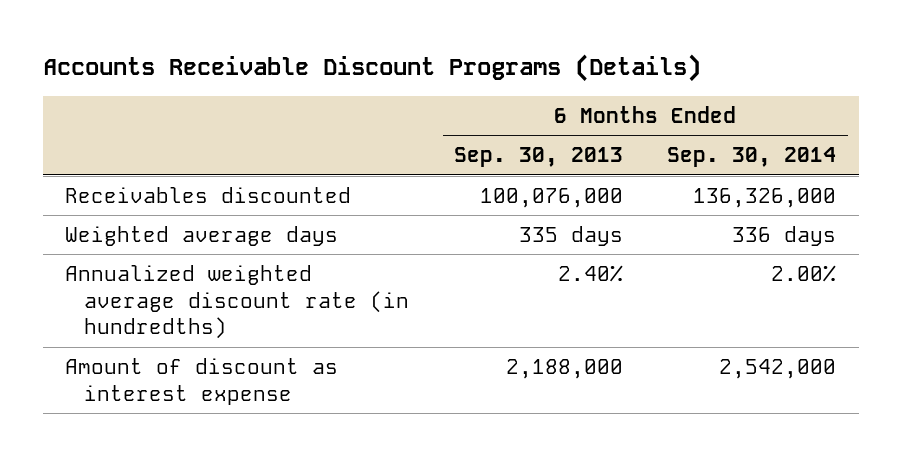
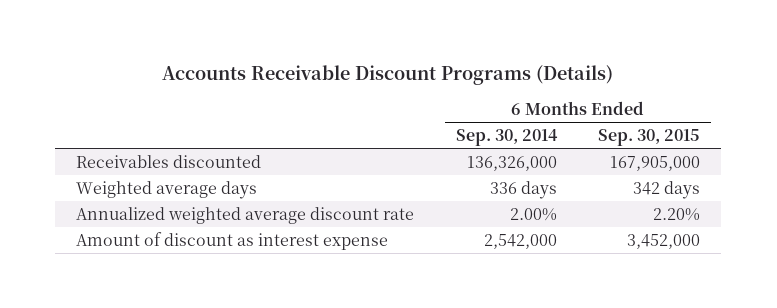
[453,147,623,168] Sep. 30, 2013 -> none
none -> [598,128,701,146] Sep. 30, 2015
[64,264,410,340] Annualized weighted average discount rate (in hundredths) -> [76,206,415,224] Annualized weighted average discount rate

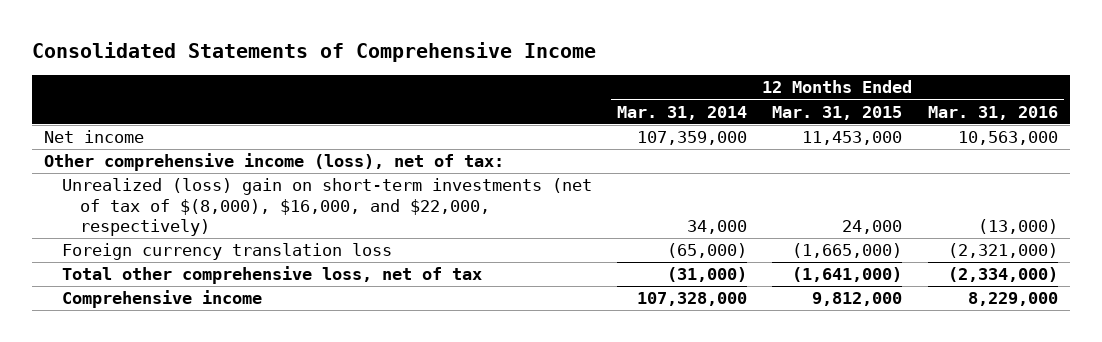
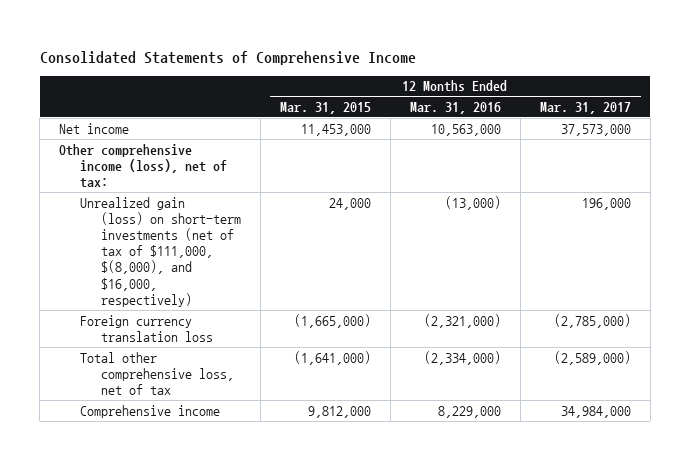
[617,105,748,120] Mar. 31, 2014 -> none
none -> [539,102,631,115] Mar. 31, 2017
[62,178,593,236] Unrealized (loss) gain on short-term investments (net of tax of $(8,000), $16,000, and $22,000, respectively) -> [80,196,242,307] Unrealized gain (loss) on short-term investments (net of tax of $111,000, $(8,000), and $16,000, respectively)

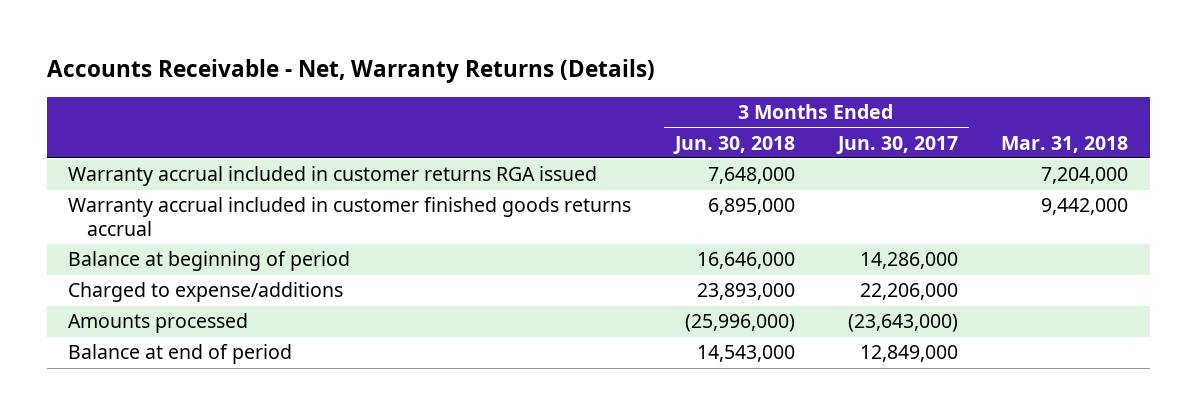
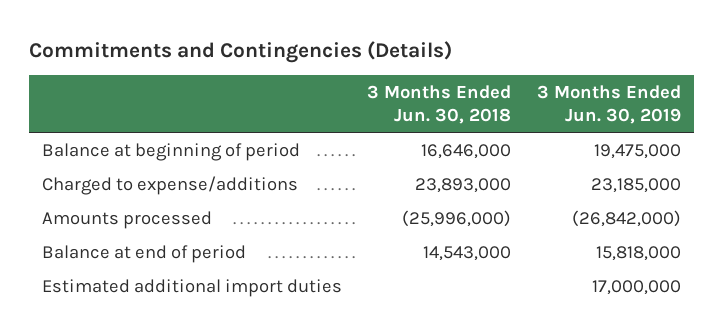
[46,59,655,84] Accounts Receivable - Net, Warranty Returns (Details) -> [28,41,452,64] Commitments and Contingencies (Details)
[835,135,958,154] Jun. 30, 2017 -> none
[1000,135,1128,153] Mar. 31, 2018 -> none
none -> [537,85,682,125] 3 Months Ended Jun. 30, 2019
[68,166,598,187] Warranty accrual included in customer returns RGA issued -> none
[68,197,632,237] Warranty accrual included in customer finished goods returns accrual -> none
none -> [41,278,342,297] Estimated additional import duties

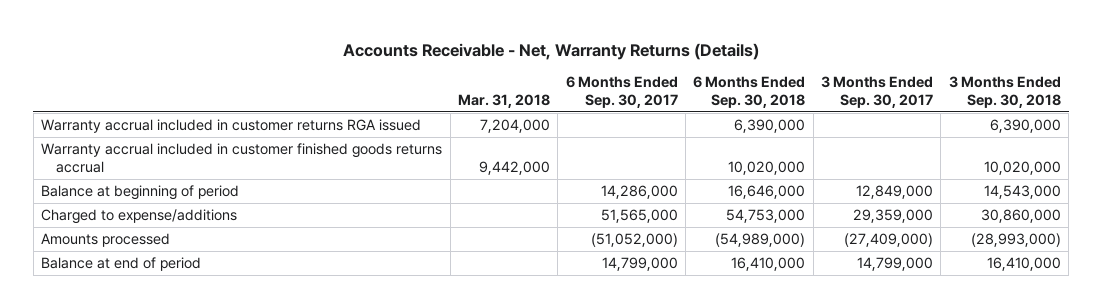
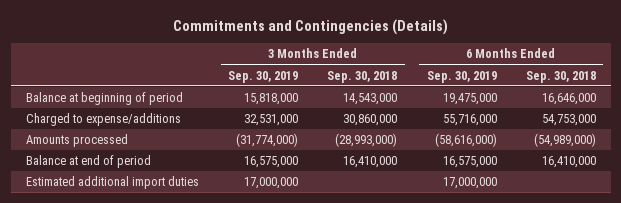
[343,42,760,60] Accounts Receivable - Net, Warranty Returns (Details) -> [172,18,448,35] Commitments and Contingencies (Details)
[457,93,550,108] Mar. 31, 2018 -> none
[565,76,678,108] 6 Months Ended Sep. 30, 2017 -> none
[821,76,934,108] 3 Months Ended Sep. 30, 2017 -> none
none -> [227,70,298,83] Sep. 30, 2019
none -> [426,70,497,83] Sep. 30, 2019
[41,119,422,134] Warranty accrual included in customer returns RGA issued -> none
[41,143,443,173] Warranty accrual included in customer finished goods returns accrual -> none
none -> [25,176,199,190] Estimated additional import duties

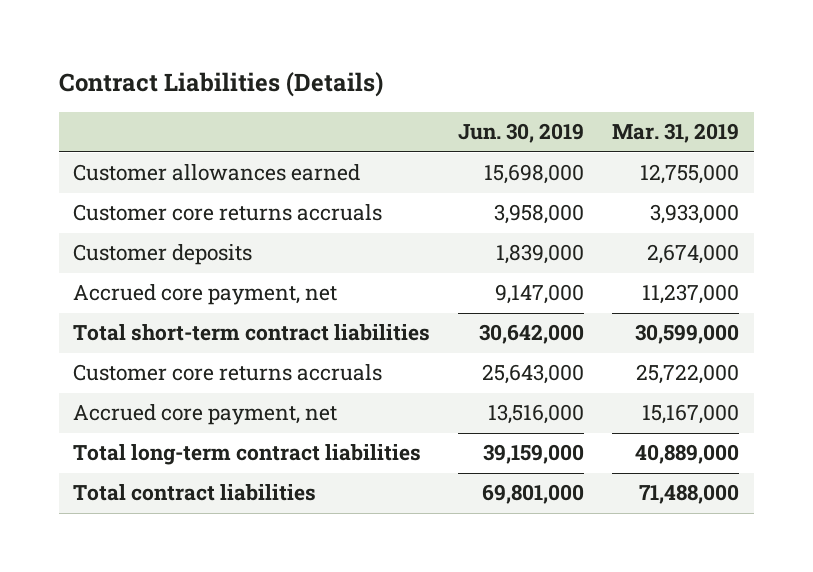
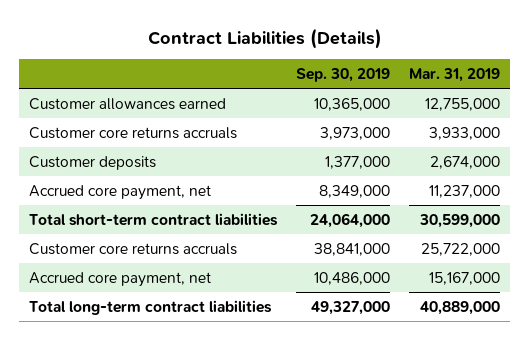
[458,123,585,144] Jun. 30, 2019 -> none
none -> [296,68,391,83] Sep. 30, 2019
[73,484,317,502] Total contract liabilities -> none

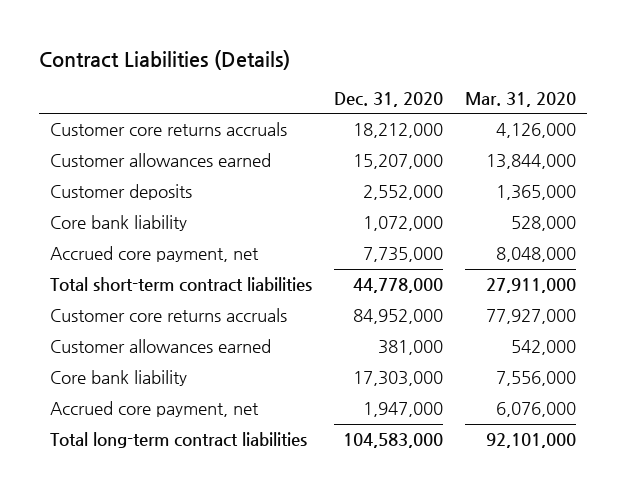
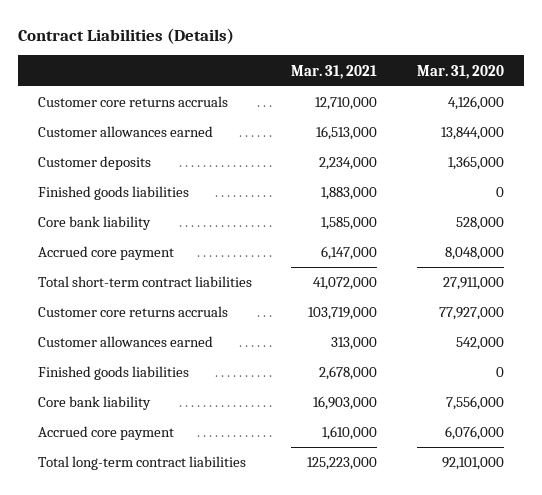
[334,91,444,107] Dec. 31, 2020 -> none
none -> [291,64,378,79] Mar. 31, 2021
none -> [37,186,189,201] Finished goods liabilities
[50,246,260,263] Accrued core payment, net -> [37,246,174,261] Accrued core payment
none -> [37,366,189,381] Finished goods liabilities
[50,401,260,418] Accrued core payment, net -> [37,426,174,441] Accrued core payment

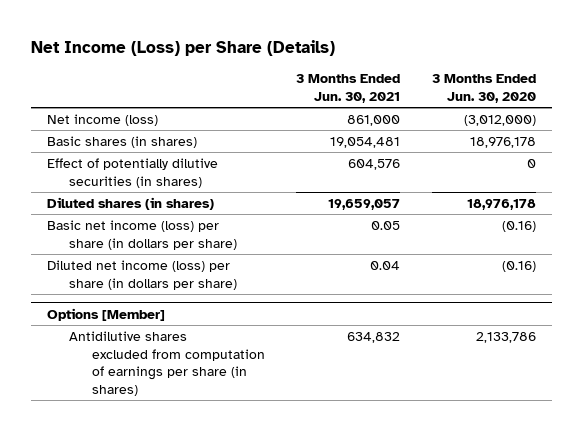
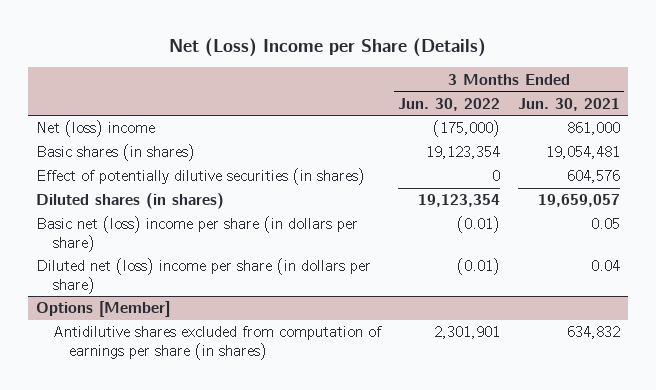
[31,40,336,57] Net Income (Loss) per Share (Details) -> [168,37,486,57] Net (Loss) Income per Share (Details)
[431,74,536,104] 3 Months Ended Jun. 30, 2020 -> none
none -> [398,97,501,111] Jun. 30, 2022
[46,113,158,126] Net income (loss) -> [36,120,156,138] Net (loss) income
[46,219,238,250] Basic net income (loss) per share (in dollars per share) -> [36,216,359,252] Basic net (loss) income per share (in dollars per share)
[46,259,238,290] Diluted net income (loss) per share (in dollars per share) -> [36,258,372,294] Diluted net (loss) income per share (in dollars per share)

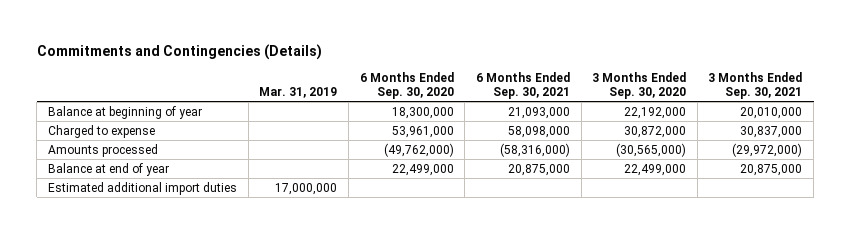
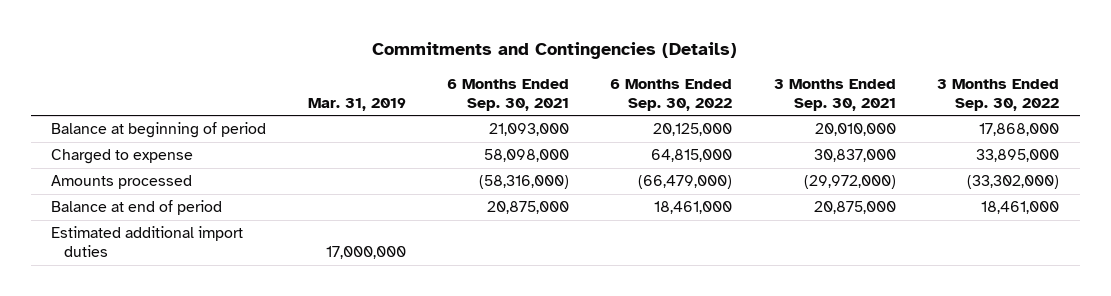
[359,71,454,100] 6 Months Ended Sep. 30, 2020 -> none
[592,71,687,100] 3 Months Ended Sep. 30, 2020 -> none
none -> [610,79,733,111] 6 Months Ended Sep. 30, 2022
none -> [937,79,1060,111] 3 Months Ended Sep. 30, 2022
[48,105,203,119] Balance at beginning of year -> [51,122,267,139] Balance at beginning of period
[48,162,170,176] Balance at end of year -> [51,200,223,216] Balance at end of period

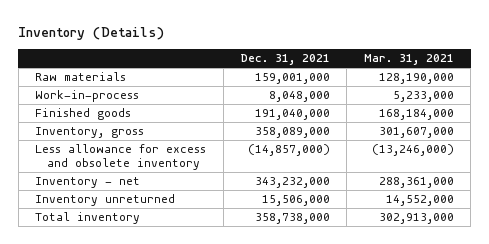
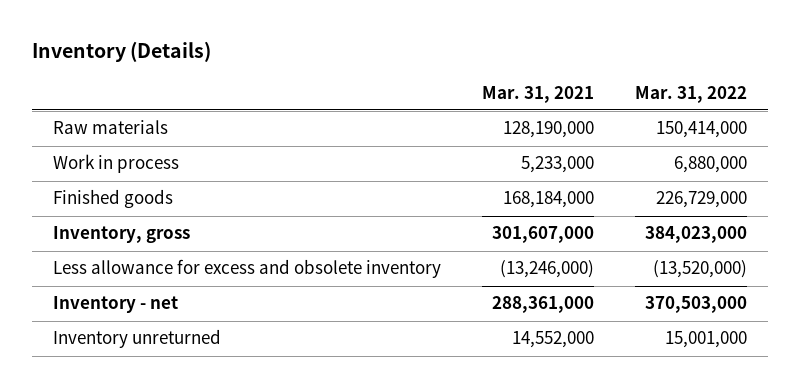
[240,54,330,66] Dec. 31, 2021 -> none
none -> [635,85,748,103] Mar. 31, 2022
[35,90,140,103] Work-in-process -> [52,154,179,174] Work in process
[35,212,141,225] Total inventory -> none

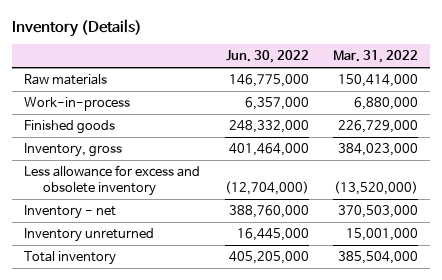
[482,85,595,103] Mar. 31, 2021 -> none
none -> [225,50,309,64] Jun. 30, 2022
[52,154,179,174] Work in process -> [24,96,131,111] Work-in-process
none -> [24,250,117,265] Total inventory

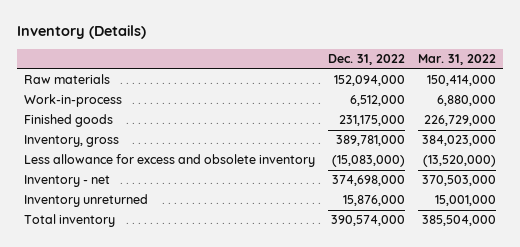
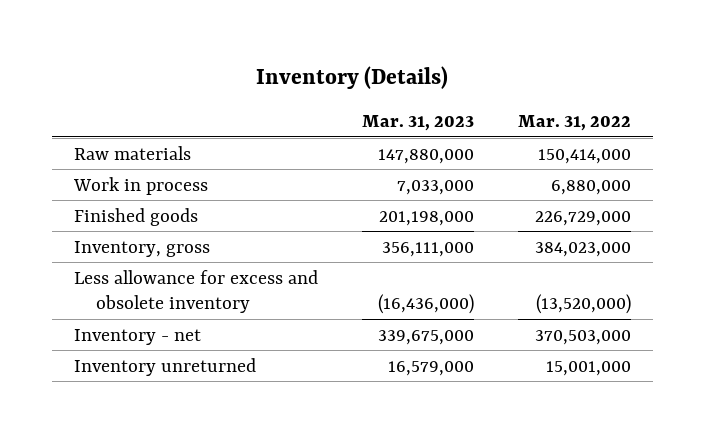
[328,54,406,66] Dec. 31, 2022 -> none
none -> [361,115,474,132] Mar. 31, 2023
[23,94,122,108] Work-in-process -> [72,176,208,195] Work in process
[23,214,115,228] Total inventory -> none

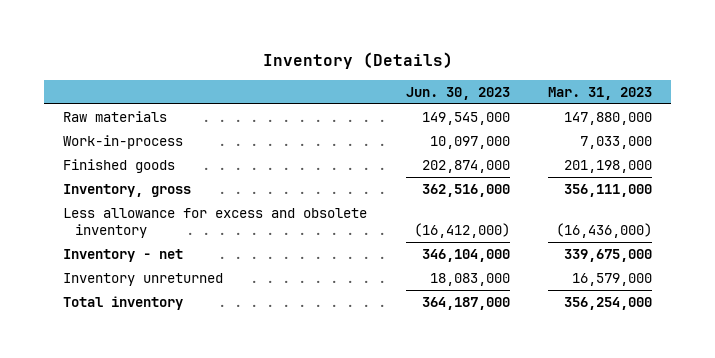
[517,115,631,132] Mar. 31, 2022 -> none
none -> [405,86,510,100] Jun. 30, 2023
[72,176,208,195] Work in process -> [63,135,184,150] Work-in-process
none -> [63,296,184,311] Total inventory

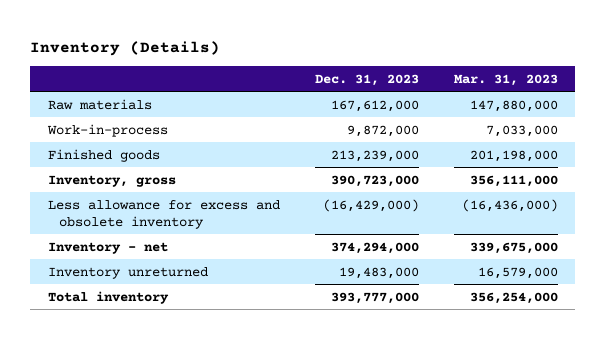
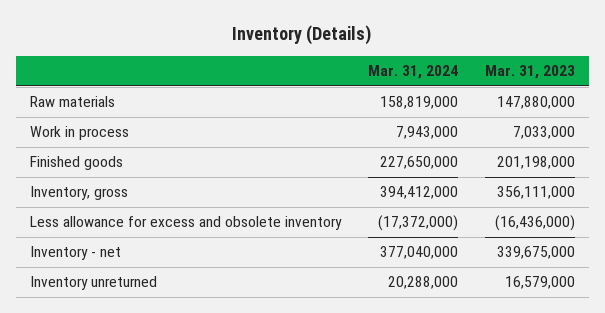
[314,73,419,86] Dec. 31, 2023 -> none
none -> [367,65,458,80] Mar. 31, 2024
[46,123,168,137] Work-in-process -> [29,126,129,141] Work in process
[47,290,169,304] Total inventory -> none

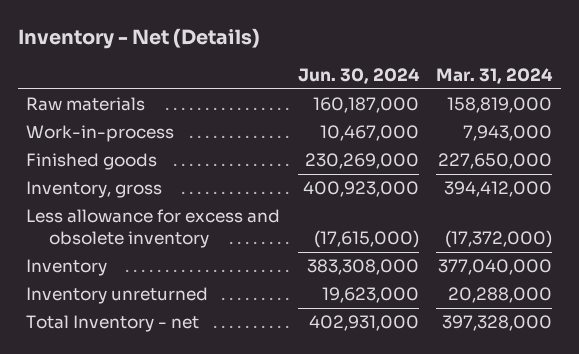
[232,25,372,46] Inventory (Details) -> [17,27,260,49] Inventory - Net (Details)
[485,65,576,80] Mar. 31, 2023 -> none
none -> [297,67,420,84] Jun. 30, 2024
[29,126,129,141] Work in process -> [26,125,175,143] Work-in-process
[29,246,121,261] Inventory - net -> [26,259,108,277] Inventory
none -> [26,315,200,333] Total Inventory - net

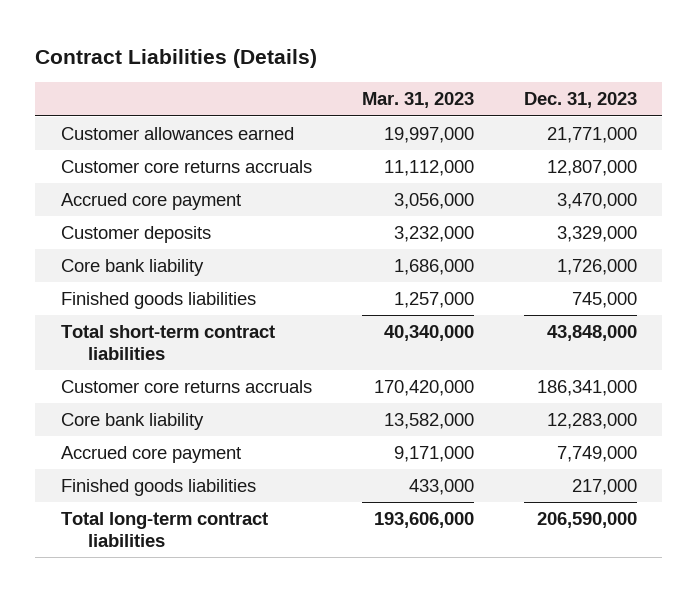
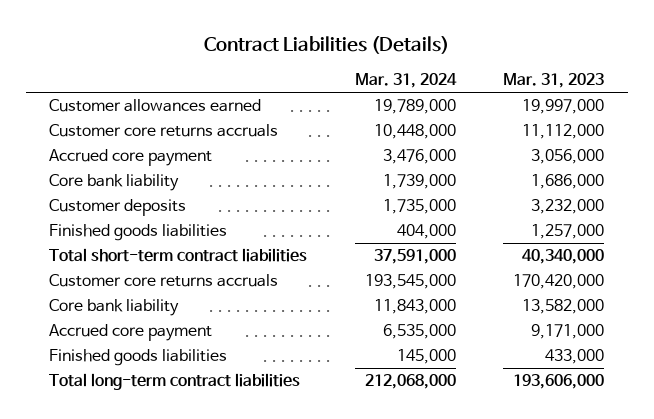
[524,92,638,109] Dec. 31, 2023 -> none
none -> [354,73,457,89] Mar. 31, 2024
[60,225,211,243] Customer deposits -> [49,199,187,217] Customer deposits

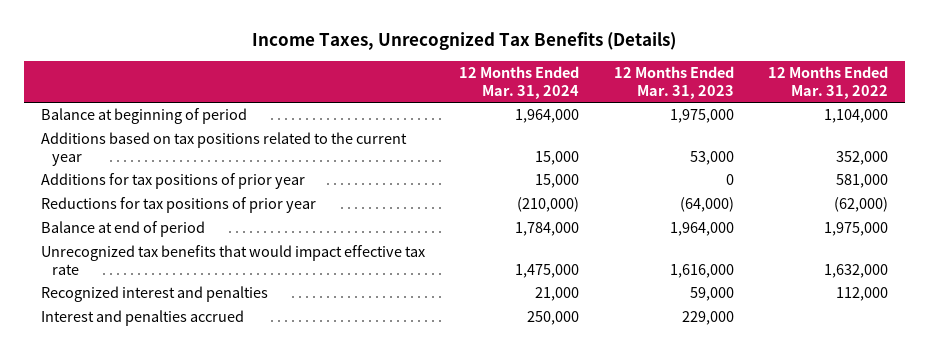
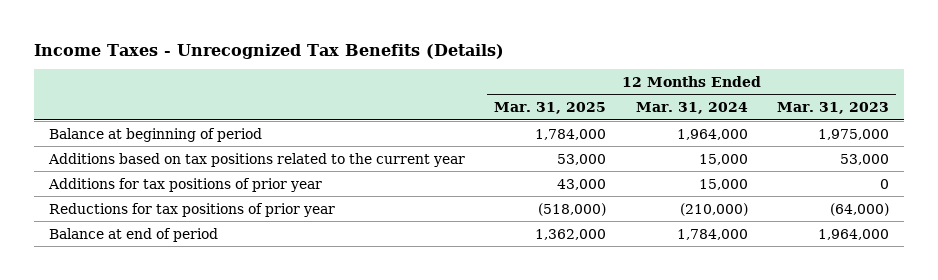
[252,32,677,51] Income Taxes, Unrecognized Tax Benefits (Details) -> [34,43,505,59] Income Taxes - Unrecognized Tax Benefits (Details)
[768,66,889,99] 12 Months Ended Mar. 31, 2022 -> none
none -> [494,102,607,115] Mar. 31, 2025
[40,245,425,275] Unrecognized tax benefits that would impact effective tax rate -> none
[40,286,268,303] Recognized interest and penalties -> none
[40,310,244,327] Interest and penalties accrued -> none

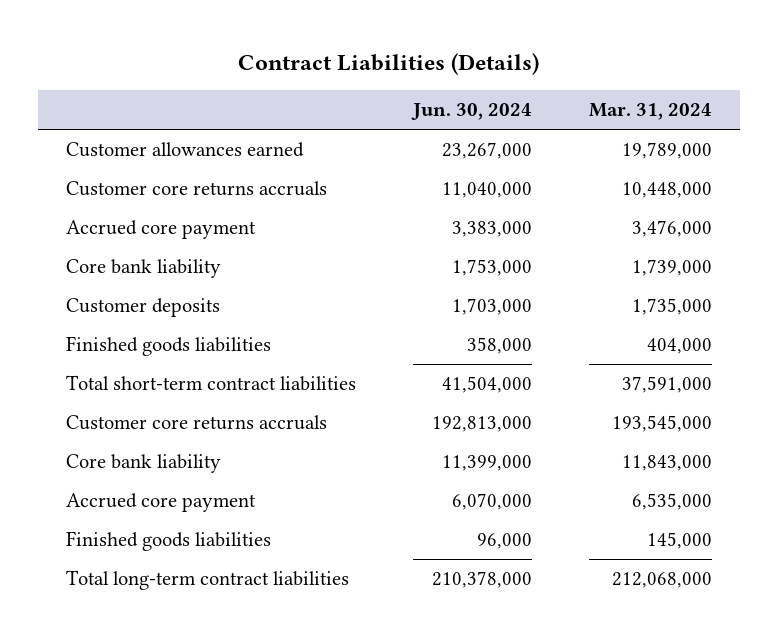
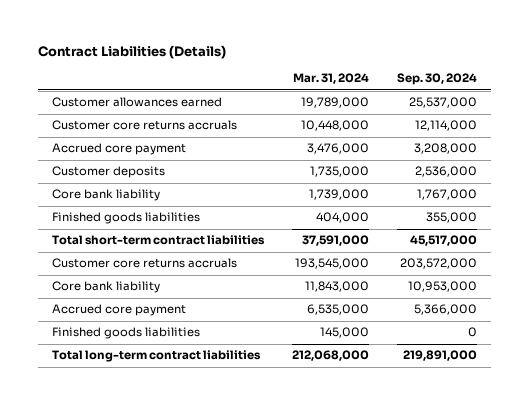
[410,103,532,121] Jun. 30, 2024 -> none
none -> [396,73,477,86] Sep. 30, 2024
[66,259,222,279] Core bank liability -> [52,189,161,202] Core bank liability

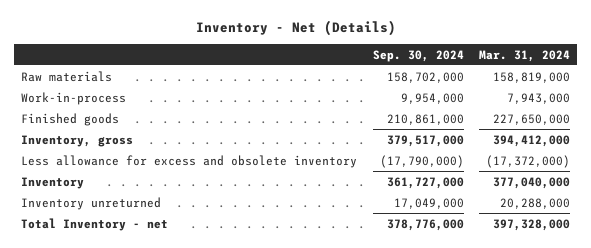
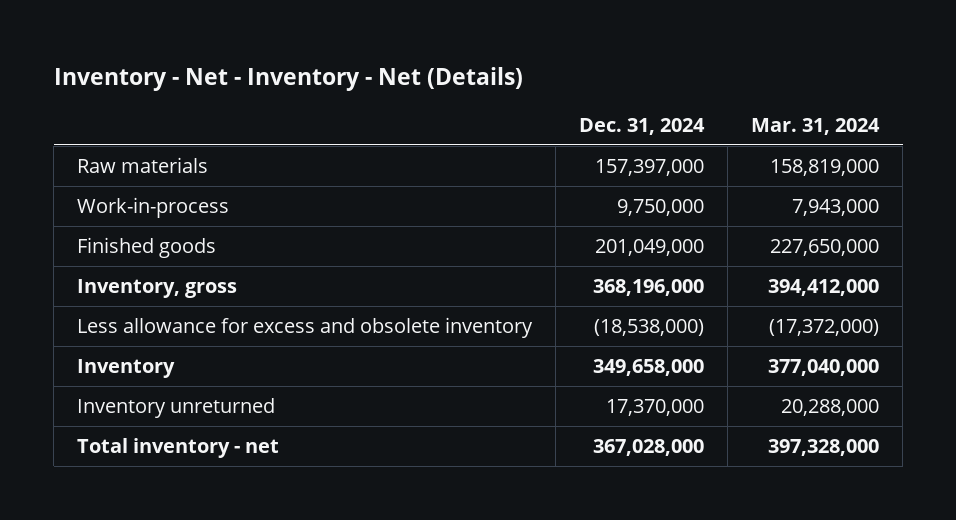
[195,20,396,37] Inventory - Net (Details) -> [53,66,523,91] Inventory - Net - Inventory - Net (Details)
[372,49,464,62] Sep. 30, 2024 -> none
none -> [579,117,706,135] Dec. 31, 2024
[21,217,169,231] Total Inventory - net -> [77,438,280,459] Total inventory - net

